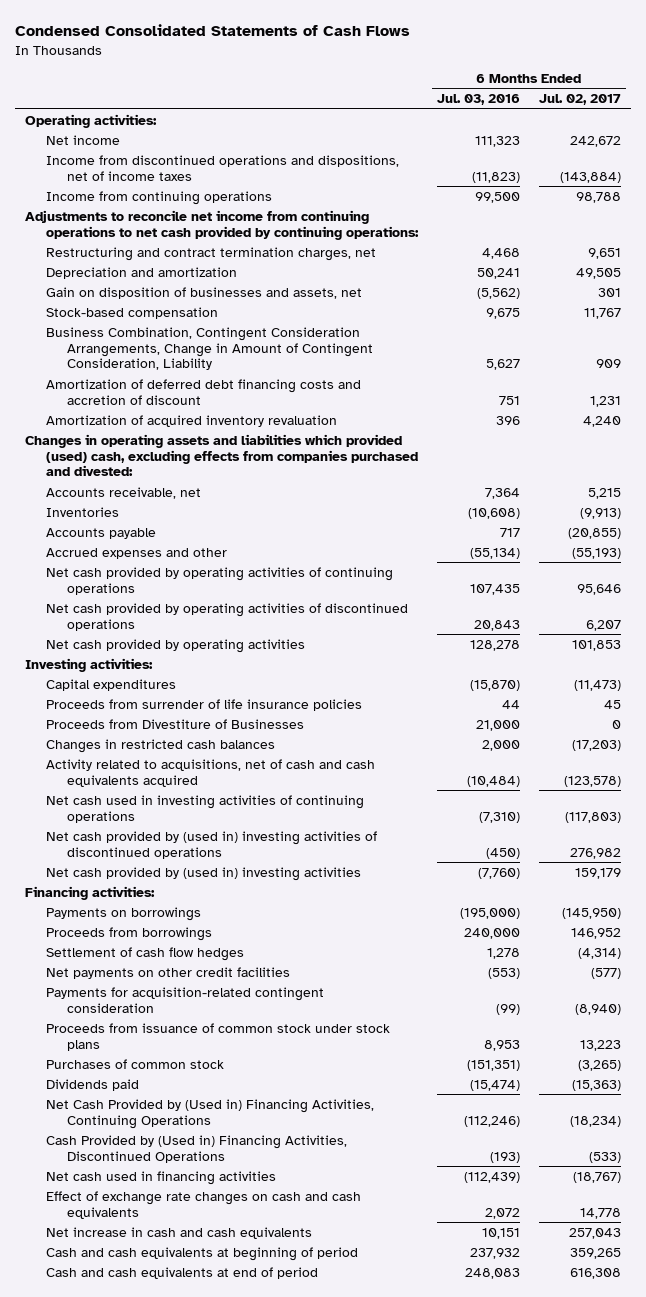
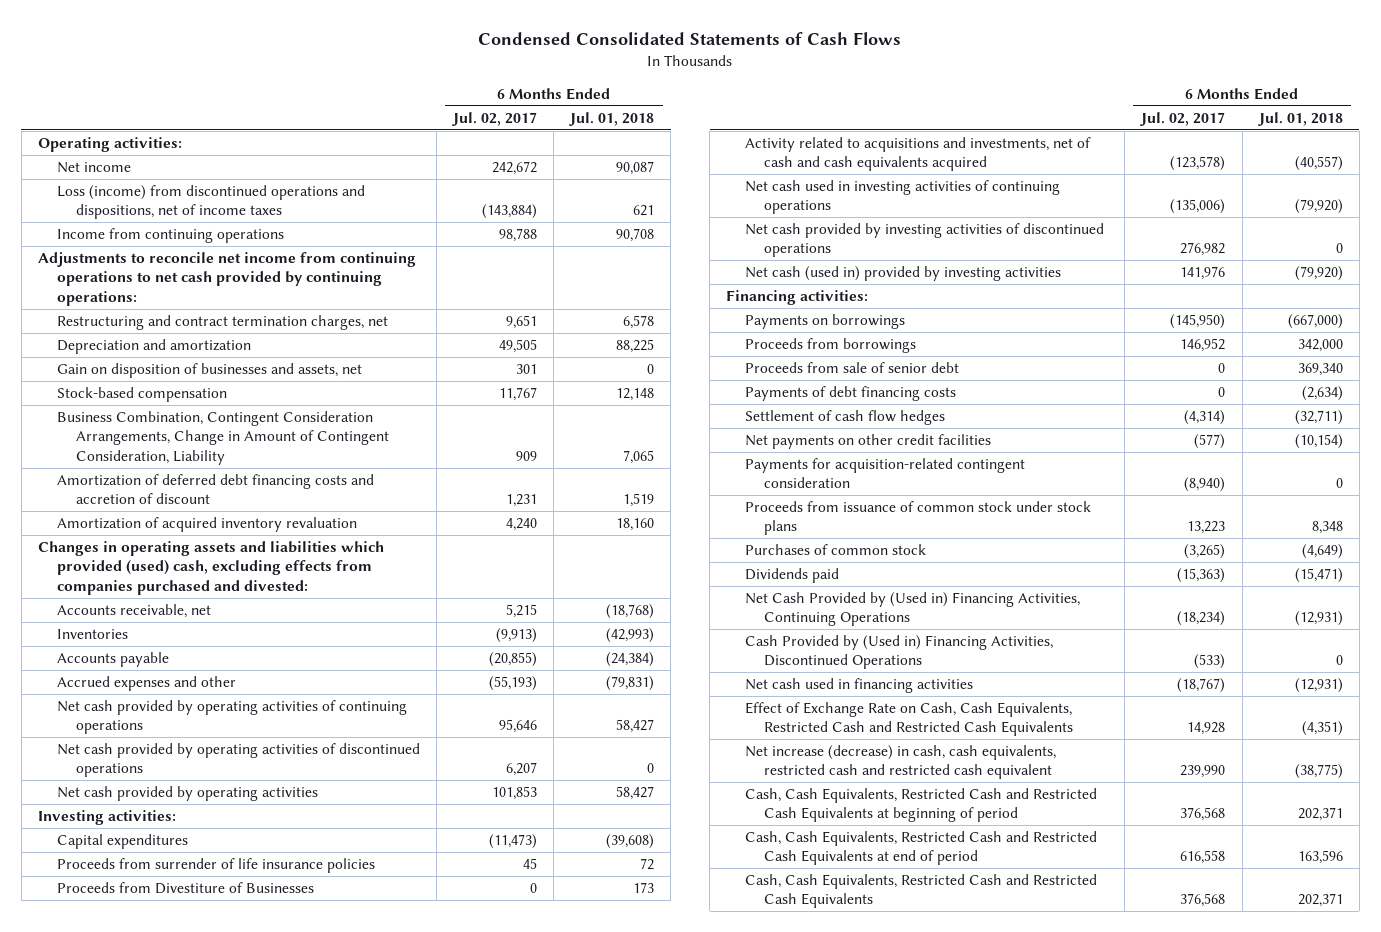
[436,94,520,106] Jul. 03, 2016 -> none
none -> [569,112,655,127] Jul. 01, 2018
[45,154,399,181] Income from discontinued operations and dispositions, net of income taxes -> [57,185,366,220] Loss (income) from discontinued operations and dispositions, net of income taxes
[45,738,275,753] Changes in restricted cash balances -> none
[45,758,375,787] Activity related to acquisitions, net of cash and cash equivalents acquired -> [745,137,1092,172] Activity related to acquisitions and investments, net of cash and cash equivalents acquired
[565,811,622,823] (117,803) -> [1170,199,1226,215] (135,006)
[45,830,377,859] Net cash provided by (used in) investing activities of discontinued operations -> [745,223,1105,258] Net cash provided by investing activities of discontinued operations
[45,866,361,881] Net cash provided by (used in) investing activities -> [745,266,1062,282] Net cash (used in) provided by investing activities
[575,867,622,879] 159,179 -> [1180,266,1226,281] 141,976
none -> [745,362,960,374] Proceeds from sale of senior debt
none -> [745,386,957,402] Payments of debt financing costs
[45,1190,361,1219] Effect of exchange rate changes on cash and cash equivalents -> [745,702,1074,737] Effect of Exchange Rate on Cash, Cash Equivalents, Restricted Cash and Restricted Cash Equivalents
[580,1207,622,1219] 14,778 -> [1187,722,1226,736] 14,928
[45,1226,312,1239] Net increase in cash and cash equivalents -> [745,745,1057,780] Net increase (decrease) in cash, cash equivalents, restricted cash and restricted cash equivalent
[569,1227,622,1239] 257,043 -> [1180,765,1226,779] 239,990
[45,1246,358,1261] Cash and cash equivalents at beginning of period -> [745,788,1098,823] Cash, Cash Equivalents, Restricted Cash and Restricted Cash Equivalents at beginning of period
[570,1247,622,1259] 359,265 -> [1180,807,1226,822] 376,568
[45,1266,318,1279] Cash and cash equivalents at end of period -> [745,831,1098,866] Cash, Cash Equivalents, Restricted Cash and Restricted Cash Equivalents at end of period
[570,1267,622,1279] 616,308 -> [1180,850,1226,865] 616,558
none -> [745,874,1098,909] Cash, Cash Equivalents, Restricted Cash and Restricted Cash Equivalents

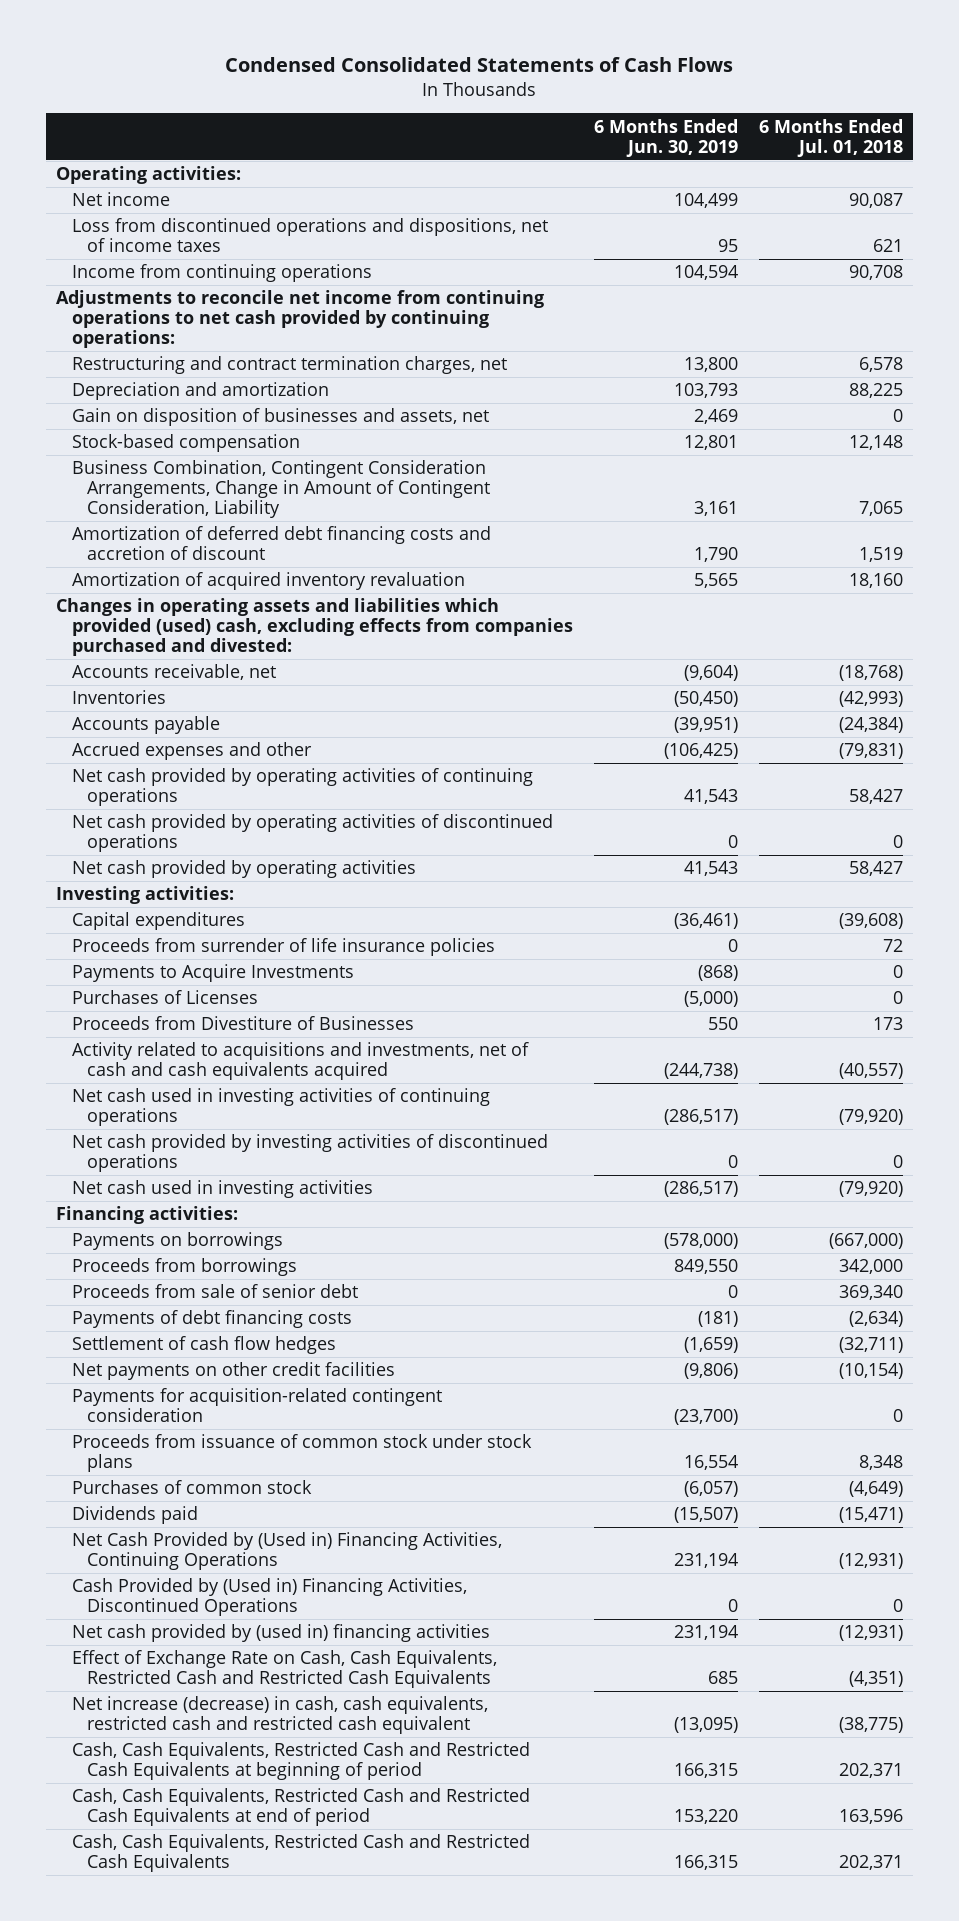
[452,112,538,127] Jul. 02, 2017 -> none
none -> [593,118,738,157] 6 Months Ended Jun. 30, 2019
[57,185,366,220] Loss (income) from discontinued operations and dispositions, net of income taxes -> [71,218,548,253] Loss from discontinued operations and dispositions, net of income taxes
none -> [71,964,354,983] Payments to Acquire Investments
none -> [71,990,258,1005] Purchases of Licenses
[745,266,1062,282] Net cash (used in) provided by investing activities -> [71,1180,373,1199] Net cash used in investing activities
[745,678,974,694] Net cash used in financing activities -> [71,1624,490,1643] Net cash provided by (used in) financing activities

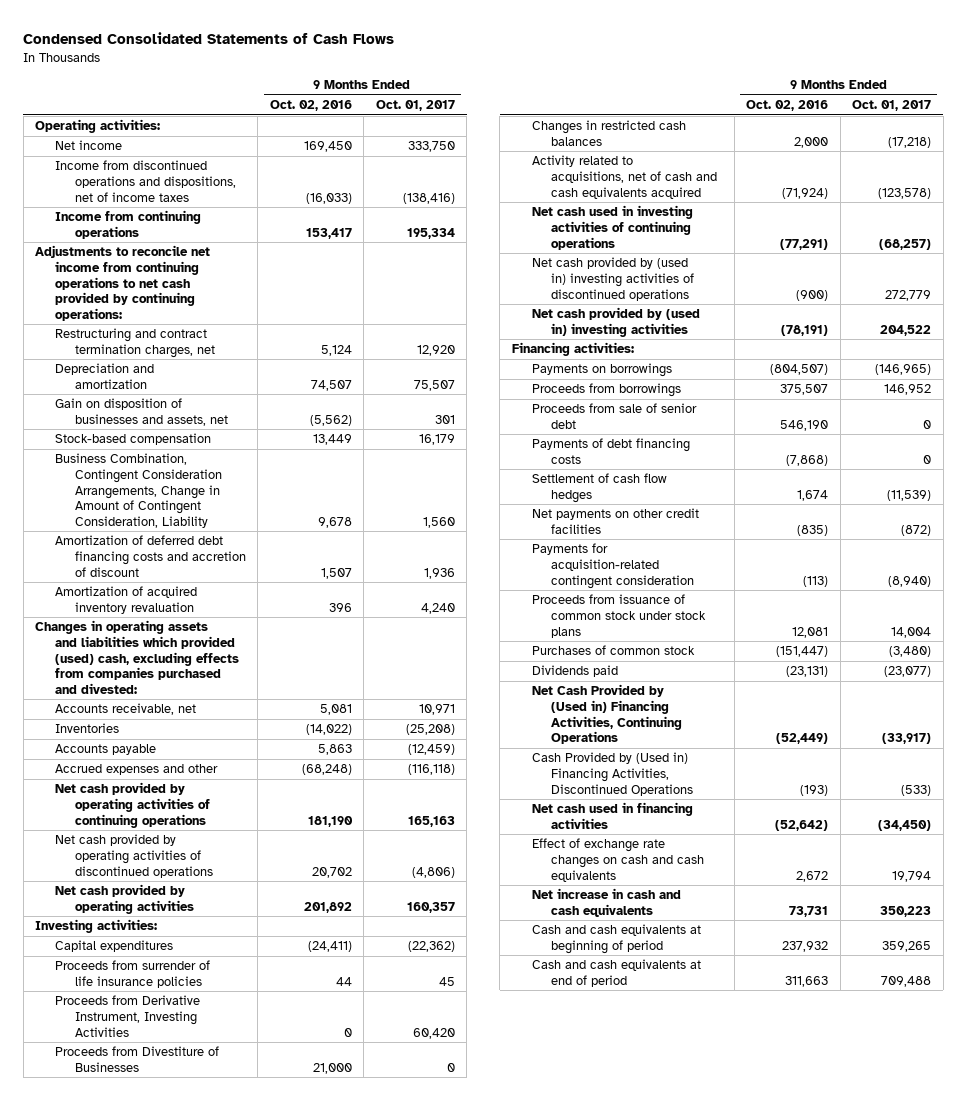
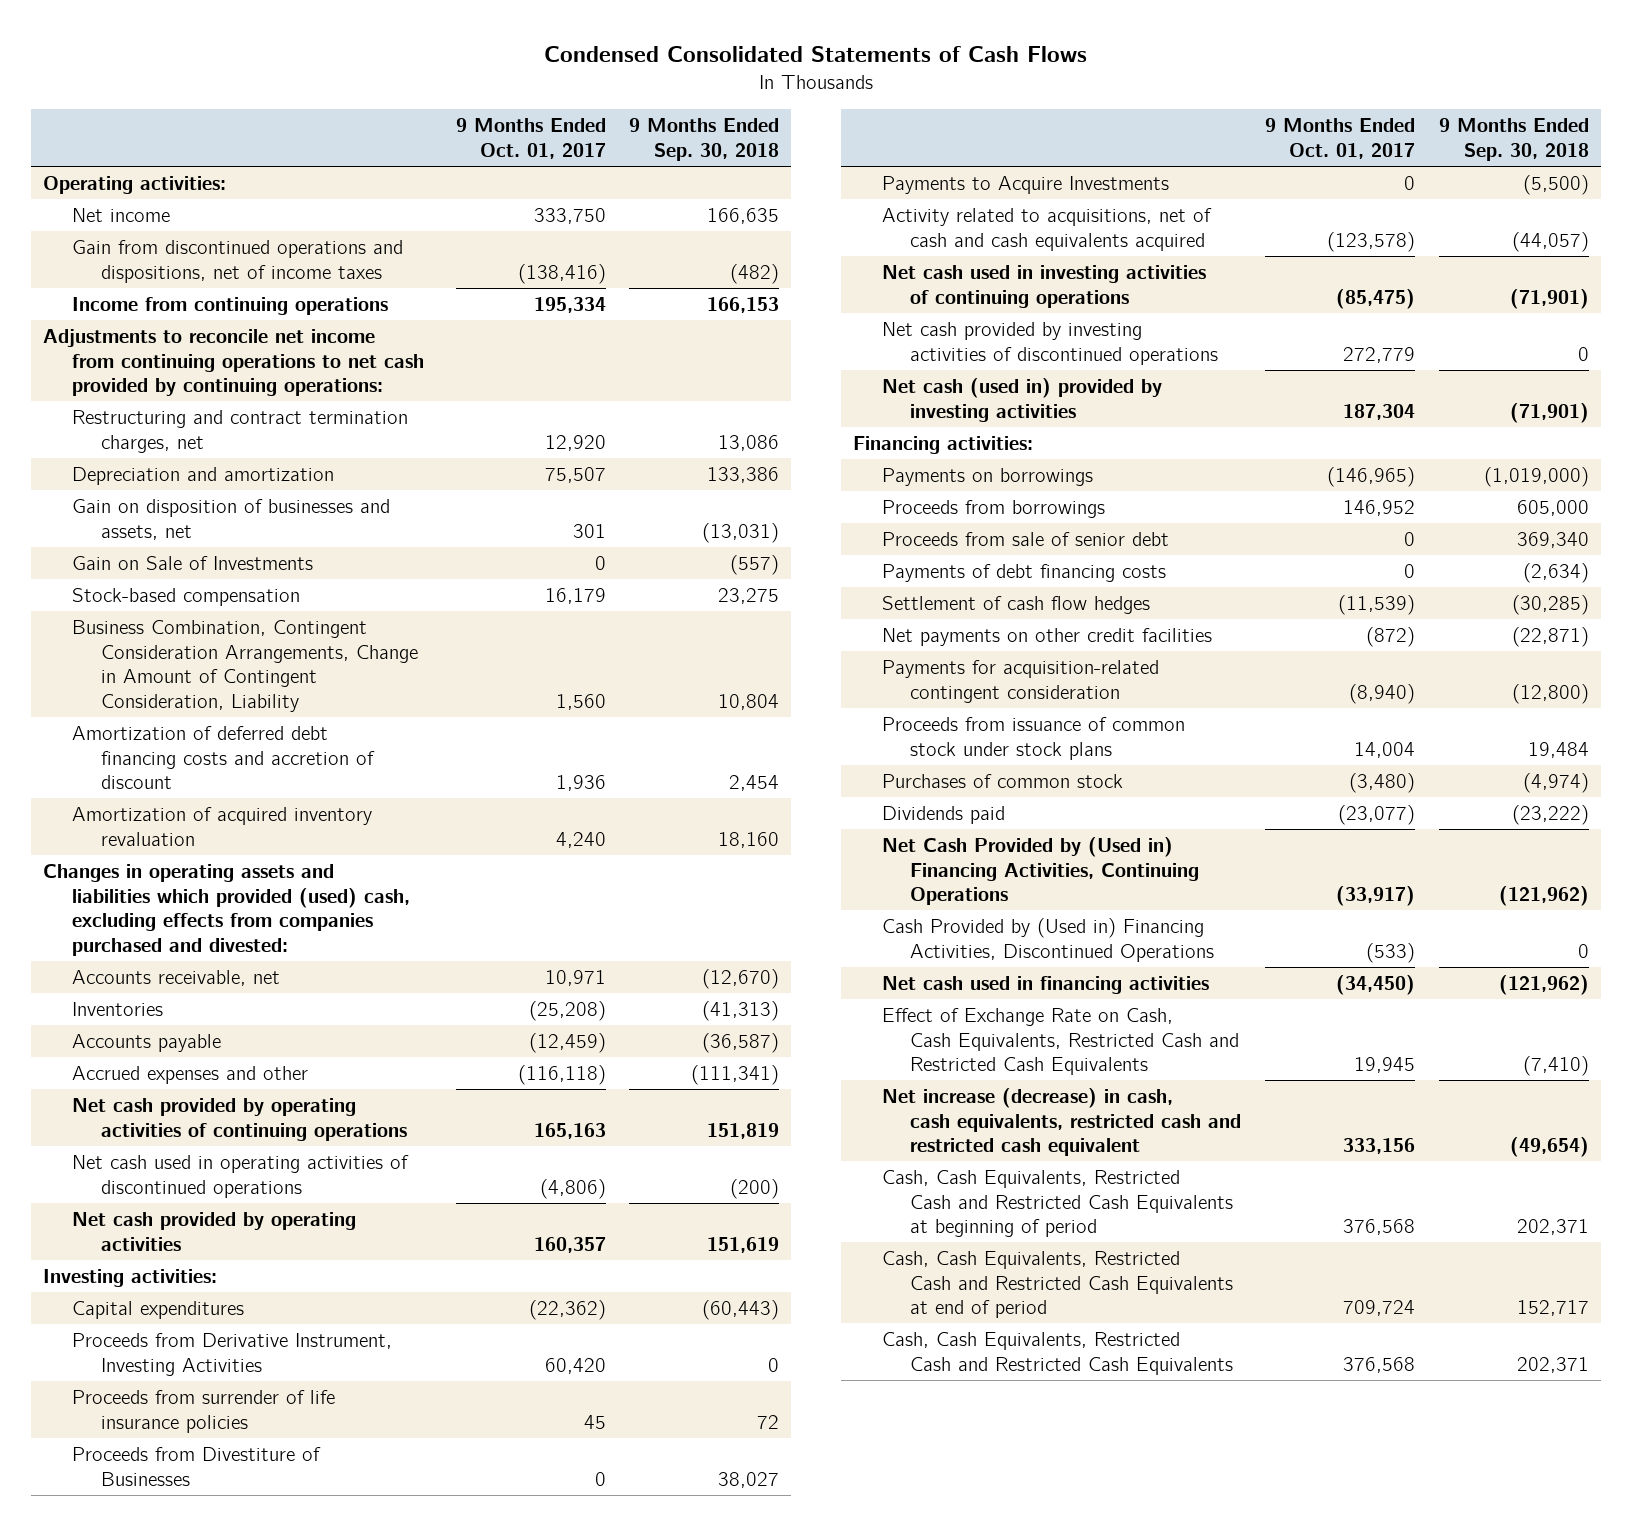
[269,100,352,112] Oct. 02, 2016 -> none
none -> [629,118,780,161] 9 Months Ended Sep. 30, 2018
[55,160,236,202] Income from discontinued operations and dispositions, net of income taxes -> [72,240,404,283] Gain from discontinued operations and dispositions, net of income taxes
none -> [72,556,314,571] Gain on Sale of Investments
[55,834,213,878] Net cash provided by operating activities of discontinued operations -> [72,1155,410,1198] Net cash used in operating activities of discontinued operations
[55,960,211,989] Proceeds from surrender of life insurance policies -> [72,1390,336,1433] Proceeds from surrender of life insurance policies
[531,120,686,147] Changes in restricted cash balances -> none
none -> [881,176,1169,195] Payments to Acquire Investments
[879,238,932,250] (68,257) -> [1336,288,1416,309] (85,475)
[531,257,695,301] Net cash provided by (used in) investing activities of discontinued operations -> [881,322,1219,365] Net cash provided by investing activities of discontinued operations
[531,307,700,338] Net cash provided by (used in) investing activities -> [881,378,1162,422] Net cash (used in) provided by investing activities
[880,325,932,337] 204,522 -> [1343,403,1416,420] 187,304
[531,838,705,882] Effect of exchange rate changes on cash and cash equivalents -> [881,1008,1240,1076] Effect of Exchange Rate on Cash, Cash Equivalents, Restricted Cash and Restricted Cash Equivalents
[892,870,932,882] 19,794 -> [1354,1057,1416,1074] 19,945
[531,888,681,918] Net increase in cash and cash equivalents -> [881,1088,1242,1157] Net increase (decrease) in cash, cash equivalents, restricted cash and restricted cash equivalent
[880,906,932,918] 350,223 -> [1343,1138,1416,1155] 333,156
[531,924,701,955] Cash and cash equivalents at beginning of period -> [881,1170,1234,1238] Cash, Cash Equivalents, Restricted Cash and Restricted Cash Equivalents at beginning of period
[882,941,932,953] 359,265 -> [1343,1219,1416,1236] 376,568
[531,959,701,988] Cash and cash equivalents at end of period -> [881,1251,1234,1319] Cash, Cash Equivalents, Restricted Cash and Restricted Cash Equivalents at end of period
[881,976,932,988] 709,488 -> [1343,1300,1416,1317] 709,724
none -> [881,1332,1234,1375] Cash, Cash Equivalents, Restricted Cash and Restricted Cash Equivalents

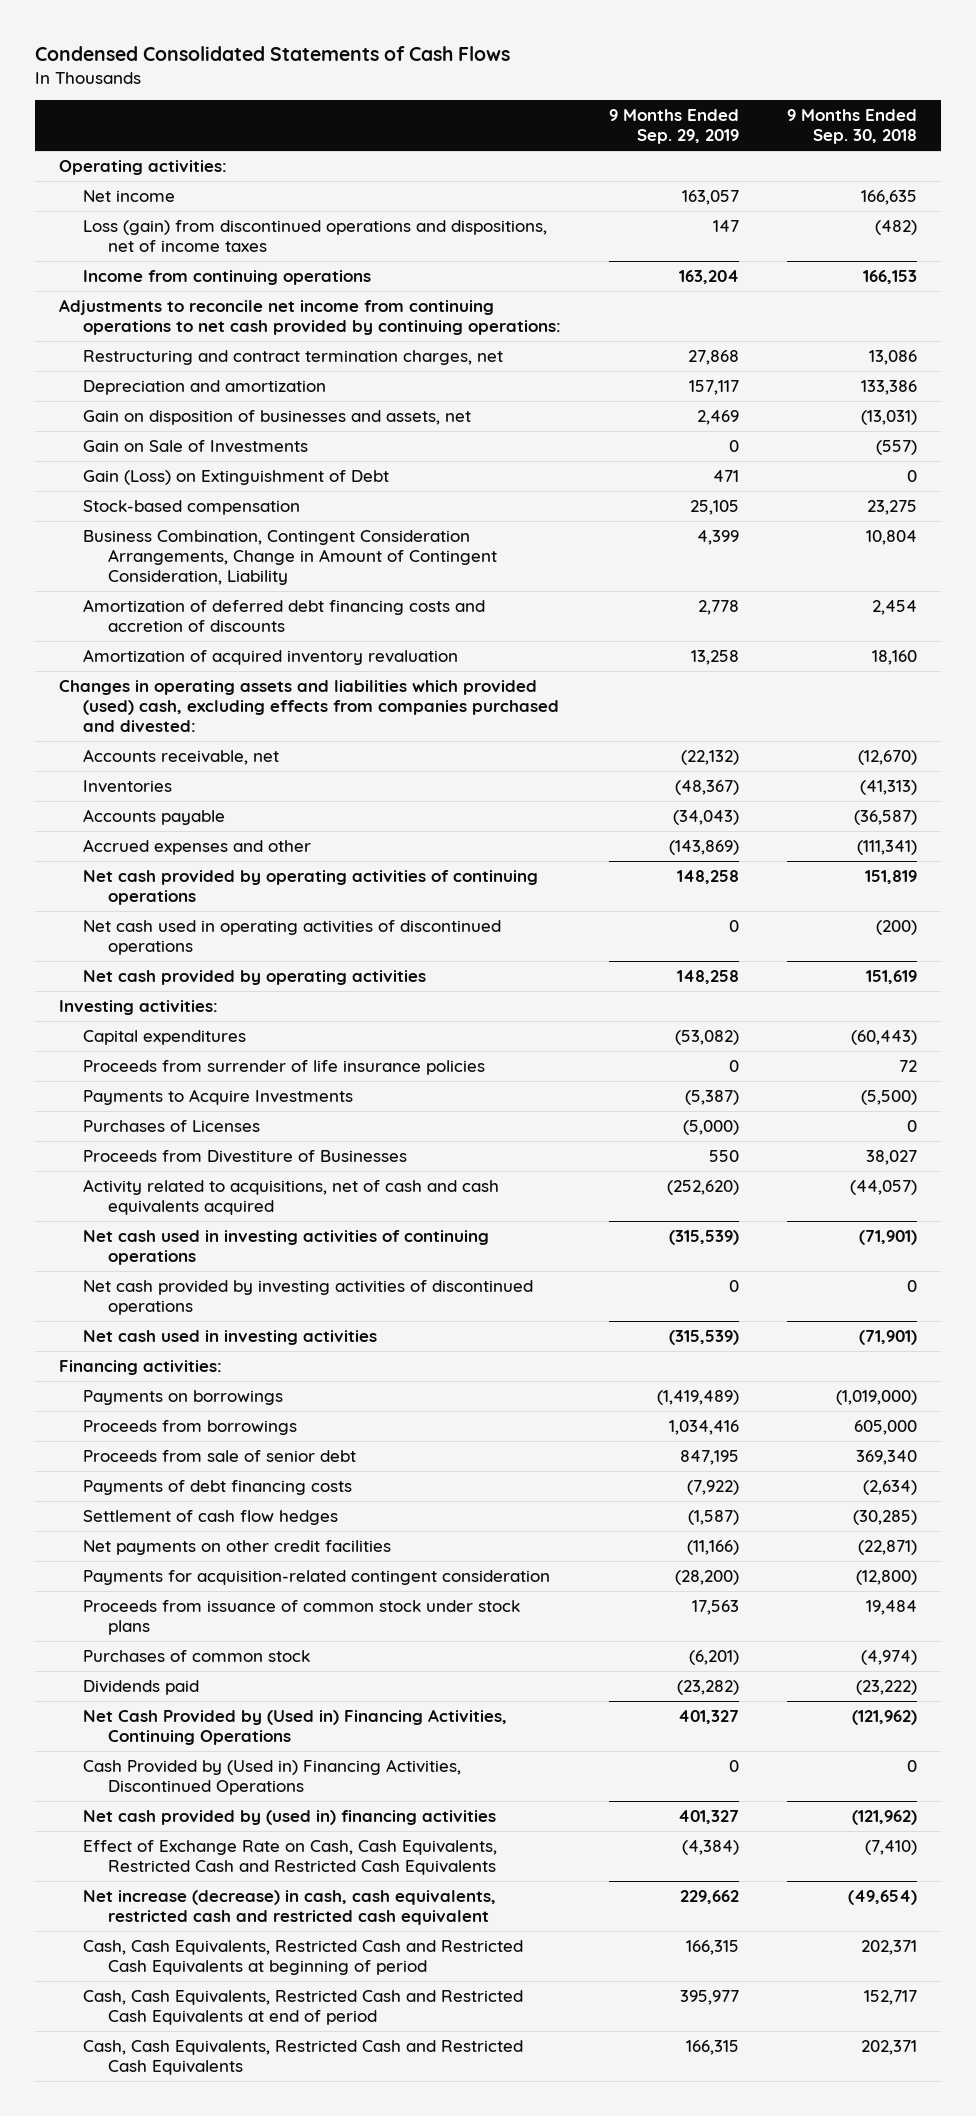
[455,118,606,159] 9 Months Ended Oct. 01, 2017 -> none
none -> [609,109,740,145] 9 Months Ended Sep. 29, 2019
[72,240,404,283] Gain from discontinued operations and dispositions, net of income taxes -> [83,219,548,252] Loss (gain) from discontinued operations and dispositions, net of income taxes
none -> [83,469,390,485] Gain (Loss) on Extinguishment of Debt
[72,726,375,790] Amortization of deferred debt financing costs and accretion of discount -> [83,598,486,632] Amortization of deferred debt financing costs and accretion of discounts
[72,1333,393,1376] Proceeds from Derivative Instrument, Investing Activities -> none
none -> [83,1119,261,1132] Purchases of Licenses
[72,1447,322,1486] Proceeds from Divestiture of Businesses -> [83,1149,408,1163] Proceeds from Divestiture of Businesses
[881,378,1162,422] Net cash (used in) provided by investing activities -> [83,1329,378,1345] Net cash used in investing activities
[881,976,1209,995] Net cash used in financing activities -> [83,1809,497,1825] Net cash provided by (used in) financing activities

